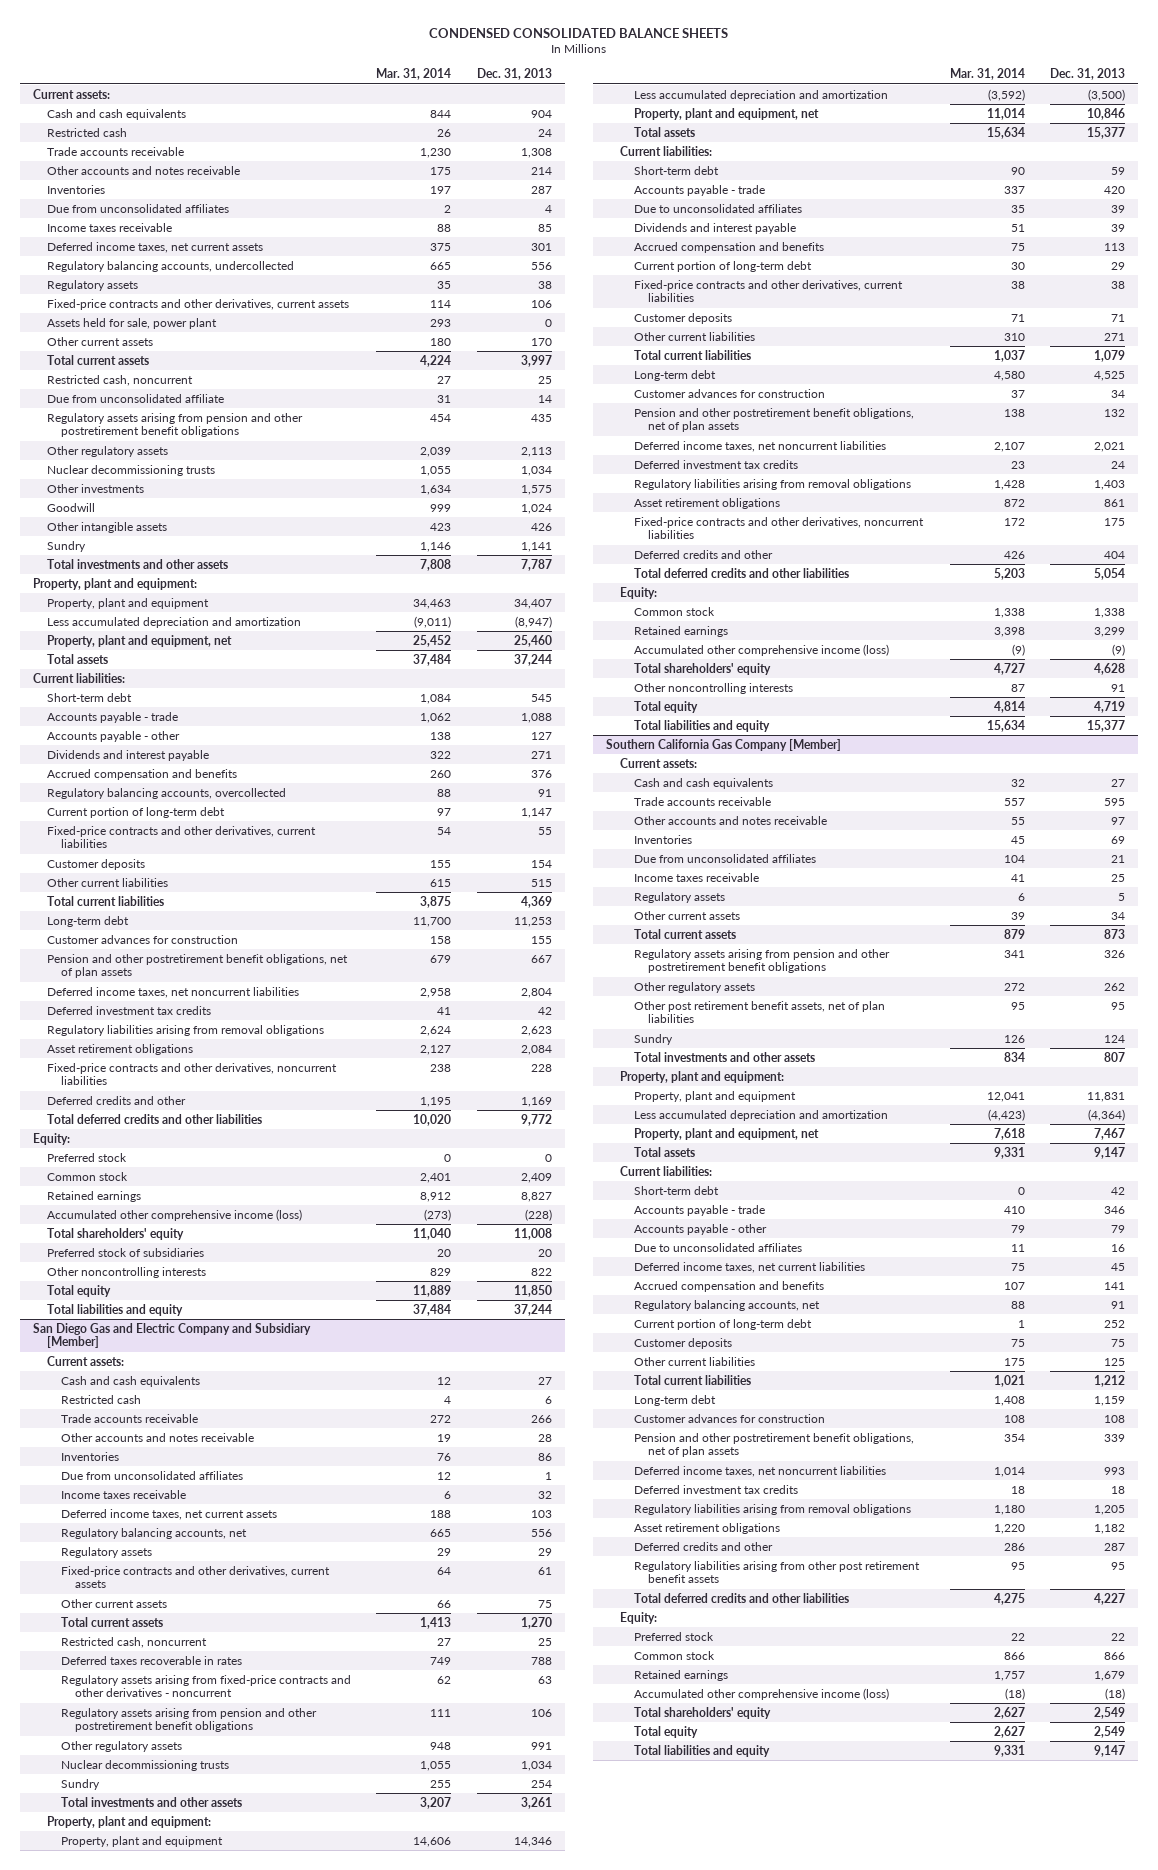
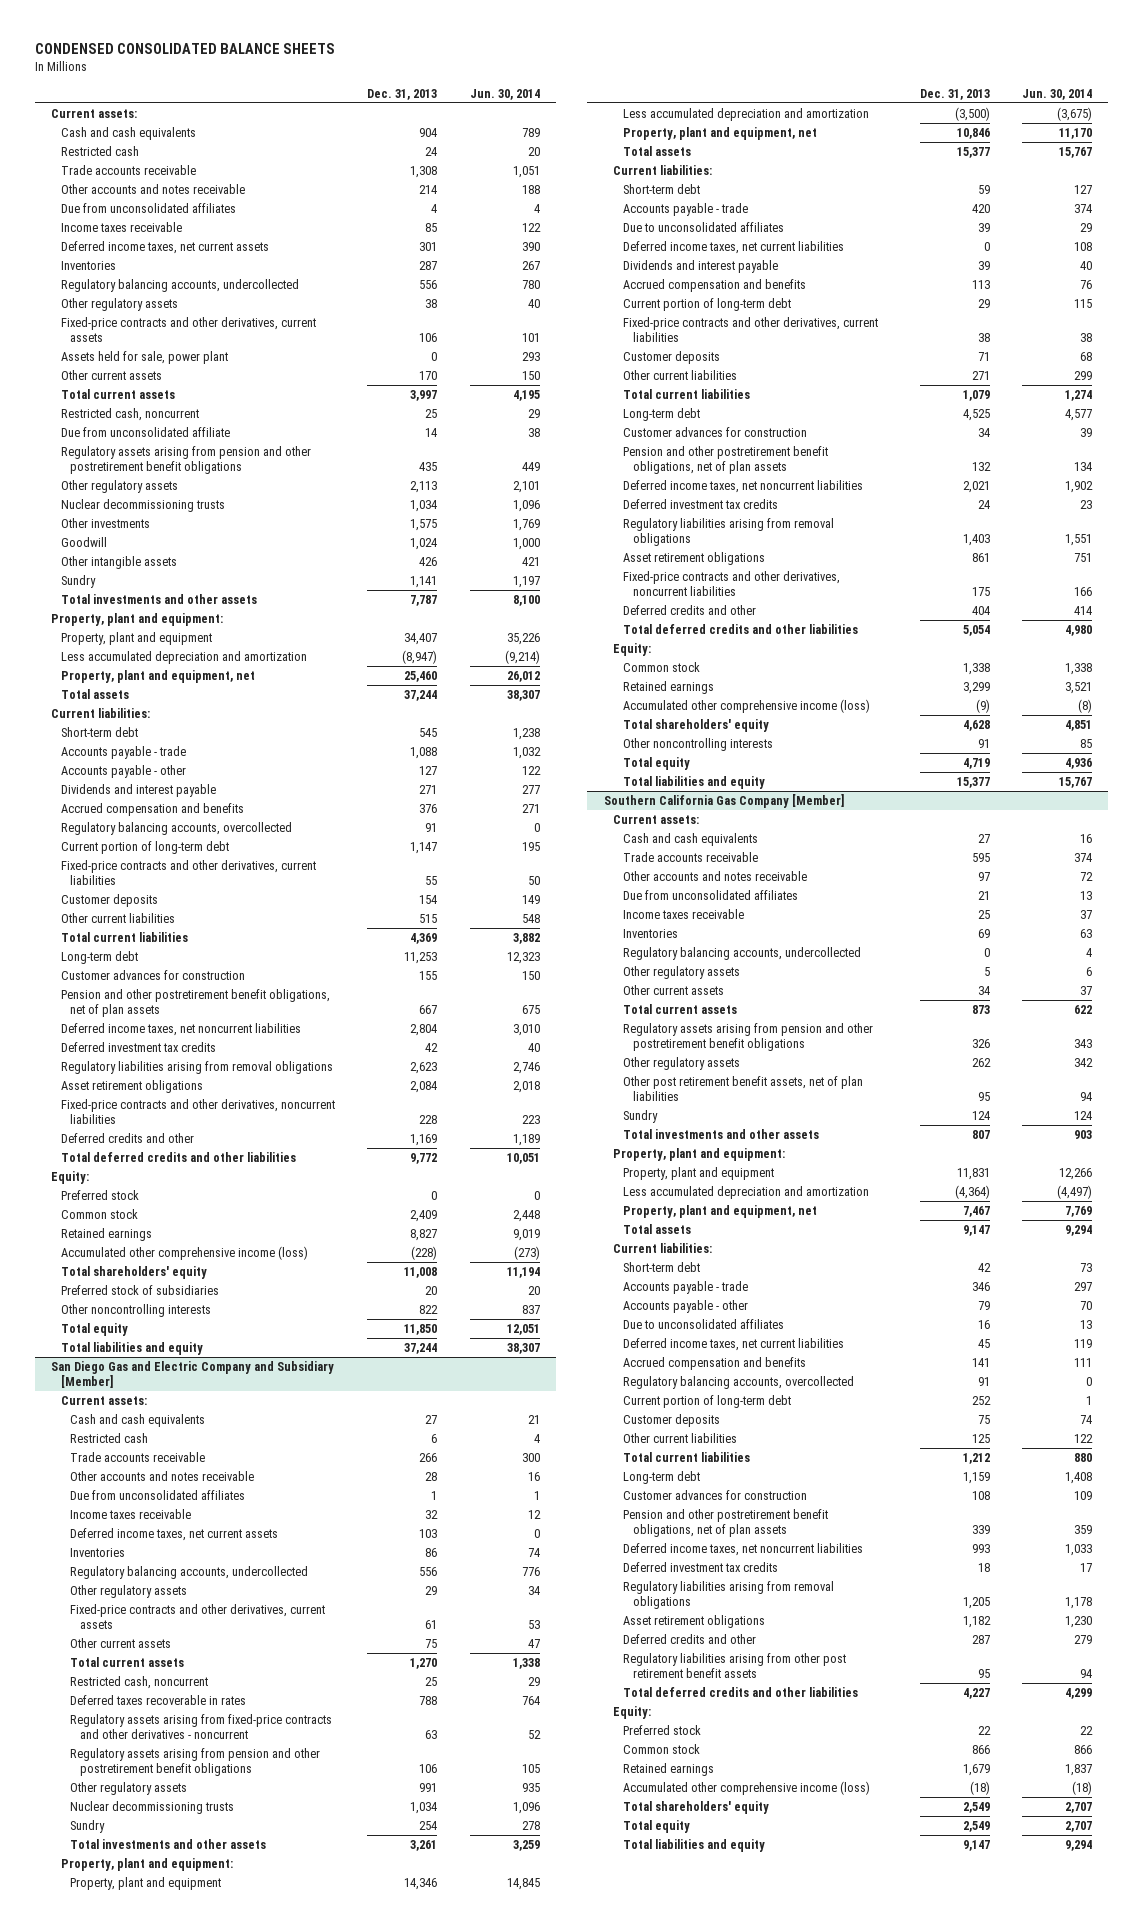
[376,68,452,81] Mar. 31, 2014 -> none
none -> [469,88,540,100] Jun. 30, 2014
[46,184,105,194] Inventories -> [60,260,116,270] Inventories
[46,279,138,291] Regulatory assets -> [60,297,178,311] Other regulatory assets
[60,1451,119,1461] Inventories -> [70,1547,126,1557] Inventories
[60,1527,247,1539] Regulatory balancing accounts, net -> [70,1565,309,1579] Regulatory balancing accounts, undercollected
[60,1546,152,1558] Regulatory assets -> [70,1584,188,1598] Other regulatory assets
none -> [622,240,844,254] Deferred income taxes, net current liabilities
[634,834,693,844] Inventories -> [622,928,678,938] Inventories
none -> [622,946,861,960] Regulatory balancing accounts, undercollected
[634,891,726,903] Regulatory assets -> [622,965,740,979] Other regulatory assets
[634,1299,821,1311] Regulatory balancing accounts, net -> [622,1375,854,1389] Regulatory balancing accounts, overcollected

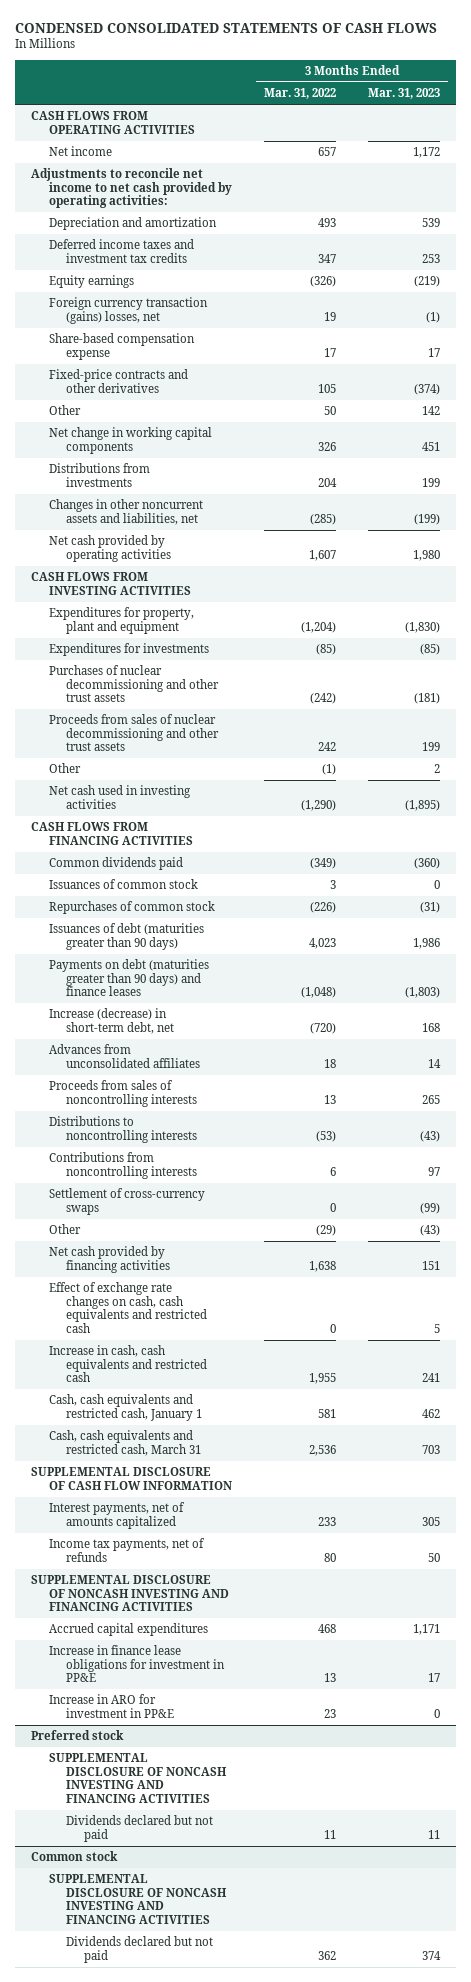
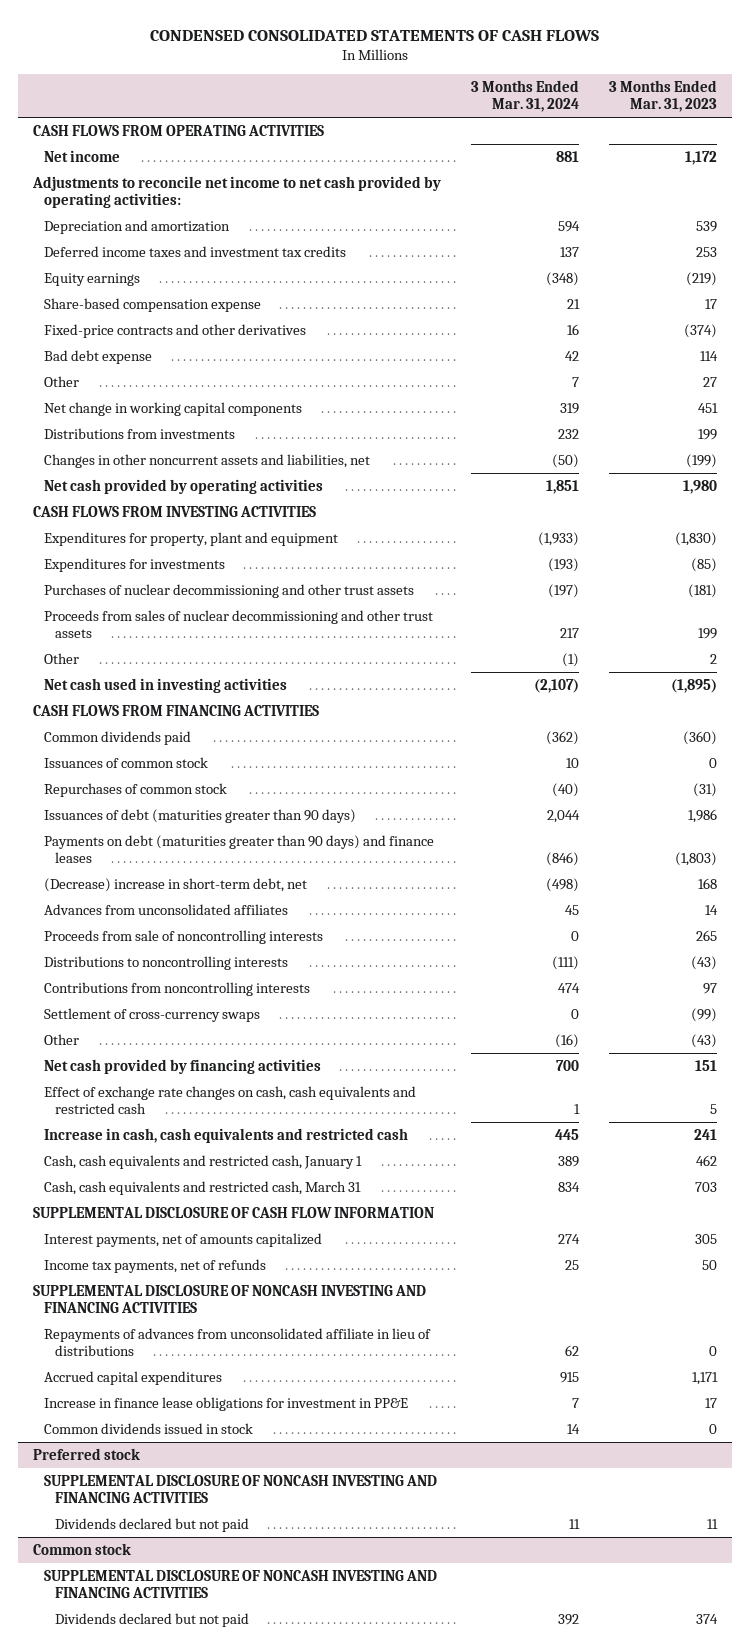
[263,88,336,100] Mar. 31, 2022 -> none
none -> [471,80,580,113] 3 Months Ended Mar. 31, 2024
[48,297,208,324] Foreign currency transaction (gains) losses, net -> none
none -> [44,350,153,365] Bad debt expense
[422,406,441,416] 142 -> [702,377,717,388] 27
[48,1008,175,1034] Increase (decrease) in short-term debt, net -> [44,878,308,893] (Decrease) increase in short-term debt, net
[48,1080,198,1107] Proceeds from sales of noncontrolling interests -> [44,930,324,945] Proceeds from sale of noncontrolling interests
none -> [44,1328,432,1356] Repayments of advances from unconsolidated affiliate in lieu of distributions
[48,1694,175,1718] Increase in ARO for investment in PP&E -> none
none -> [44,1423,254,1435] Common dividends issued in stock

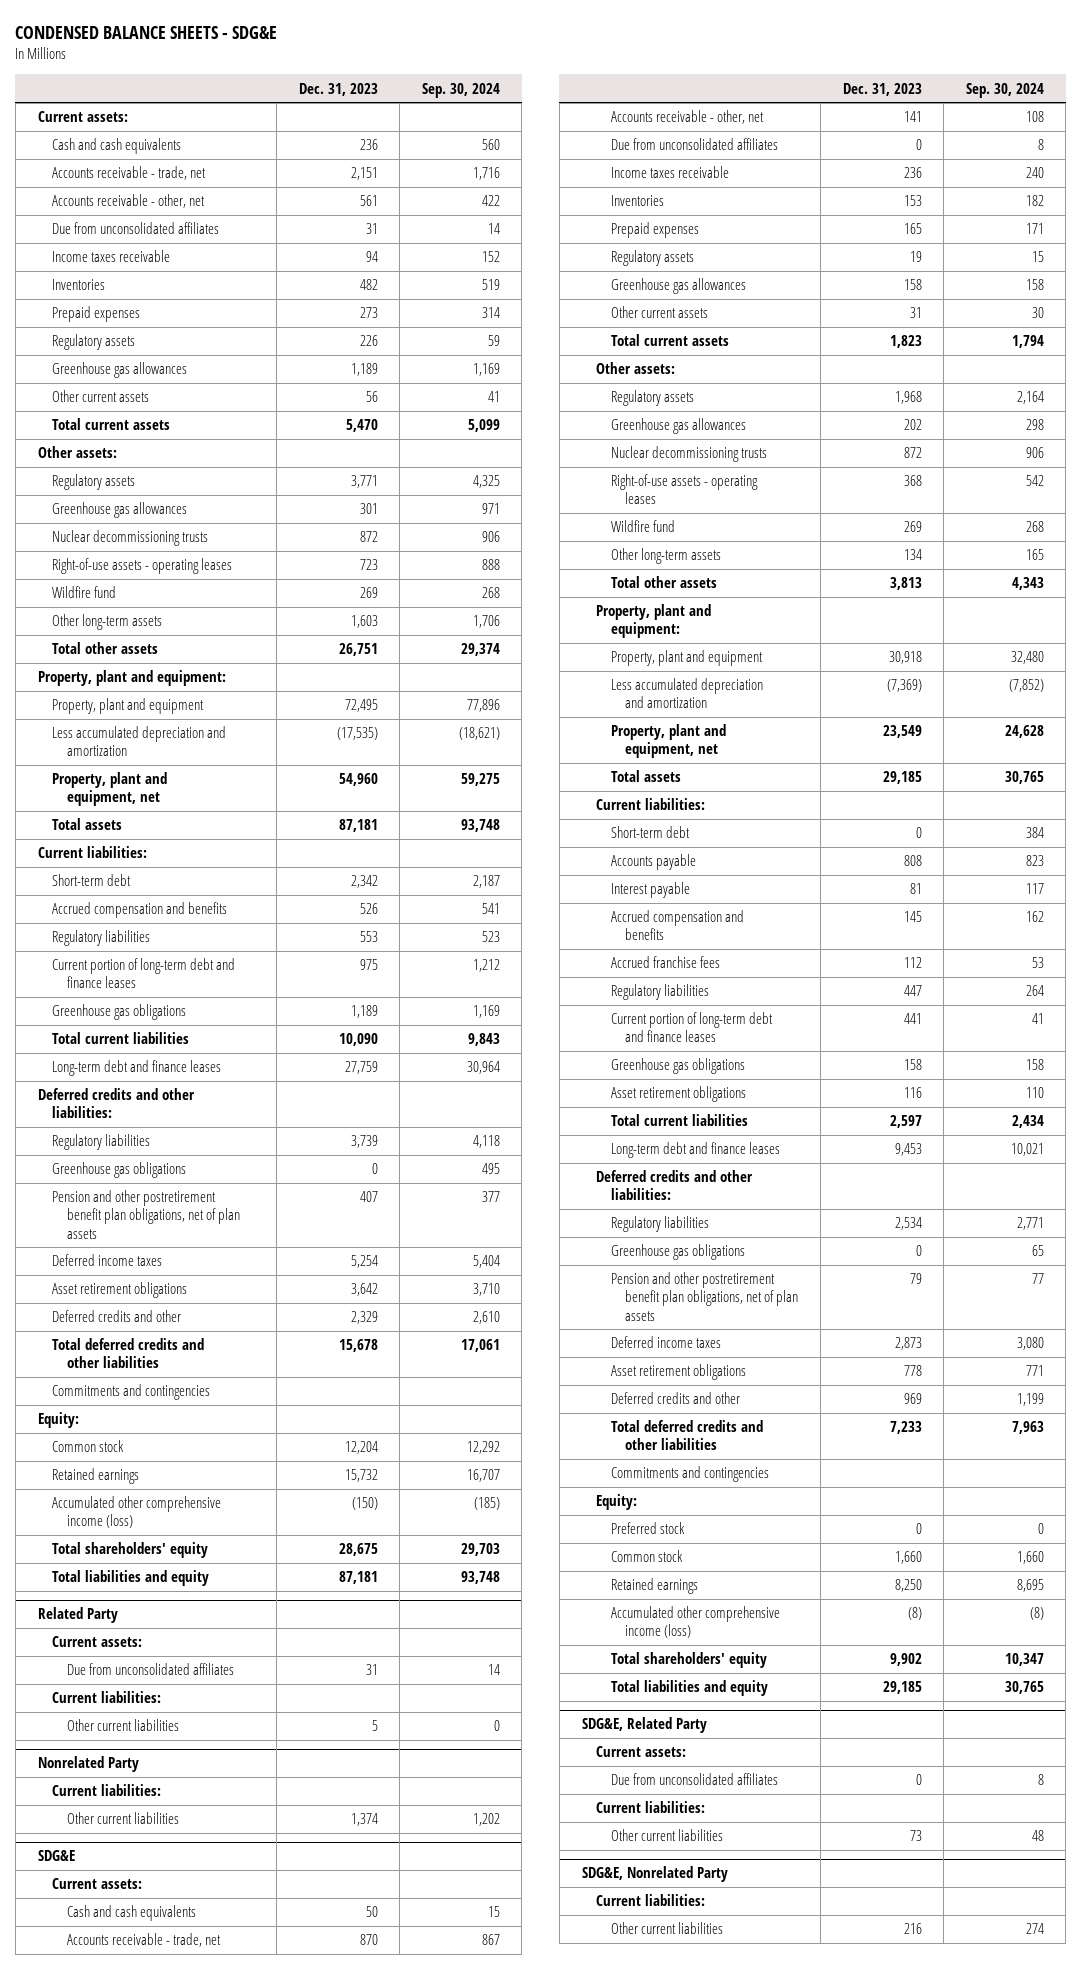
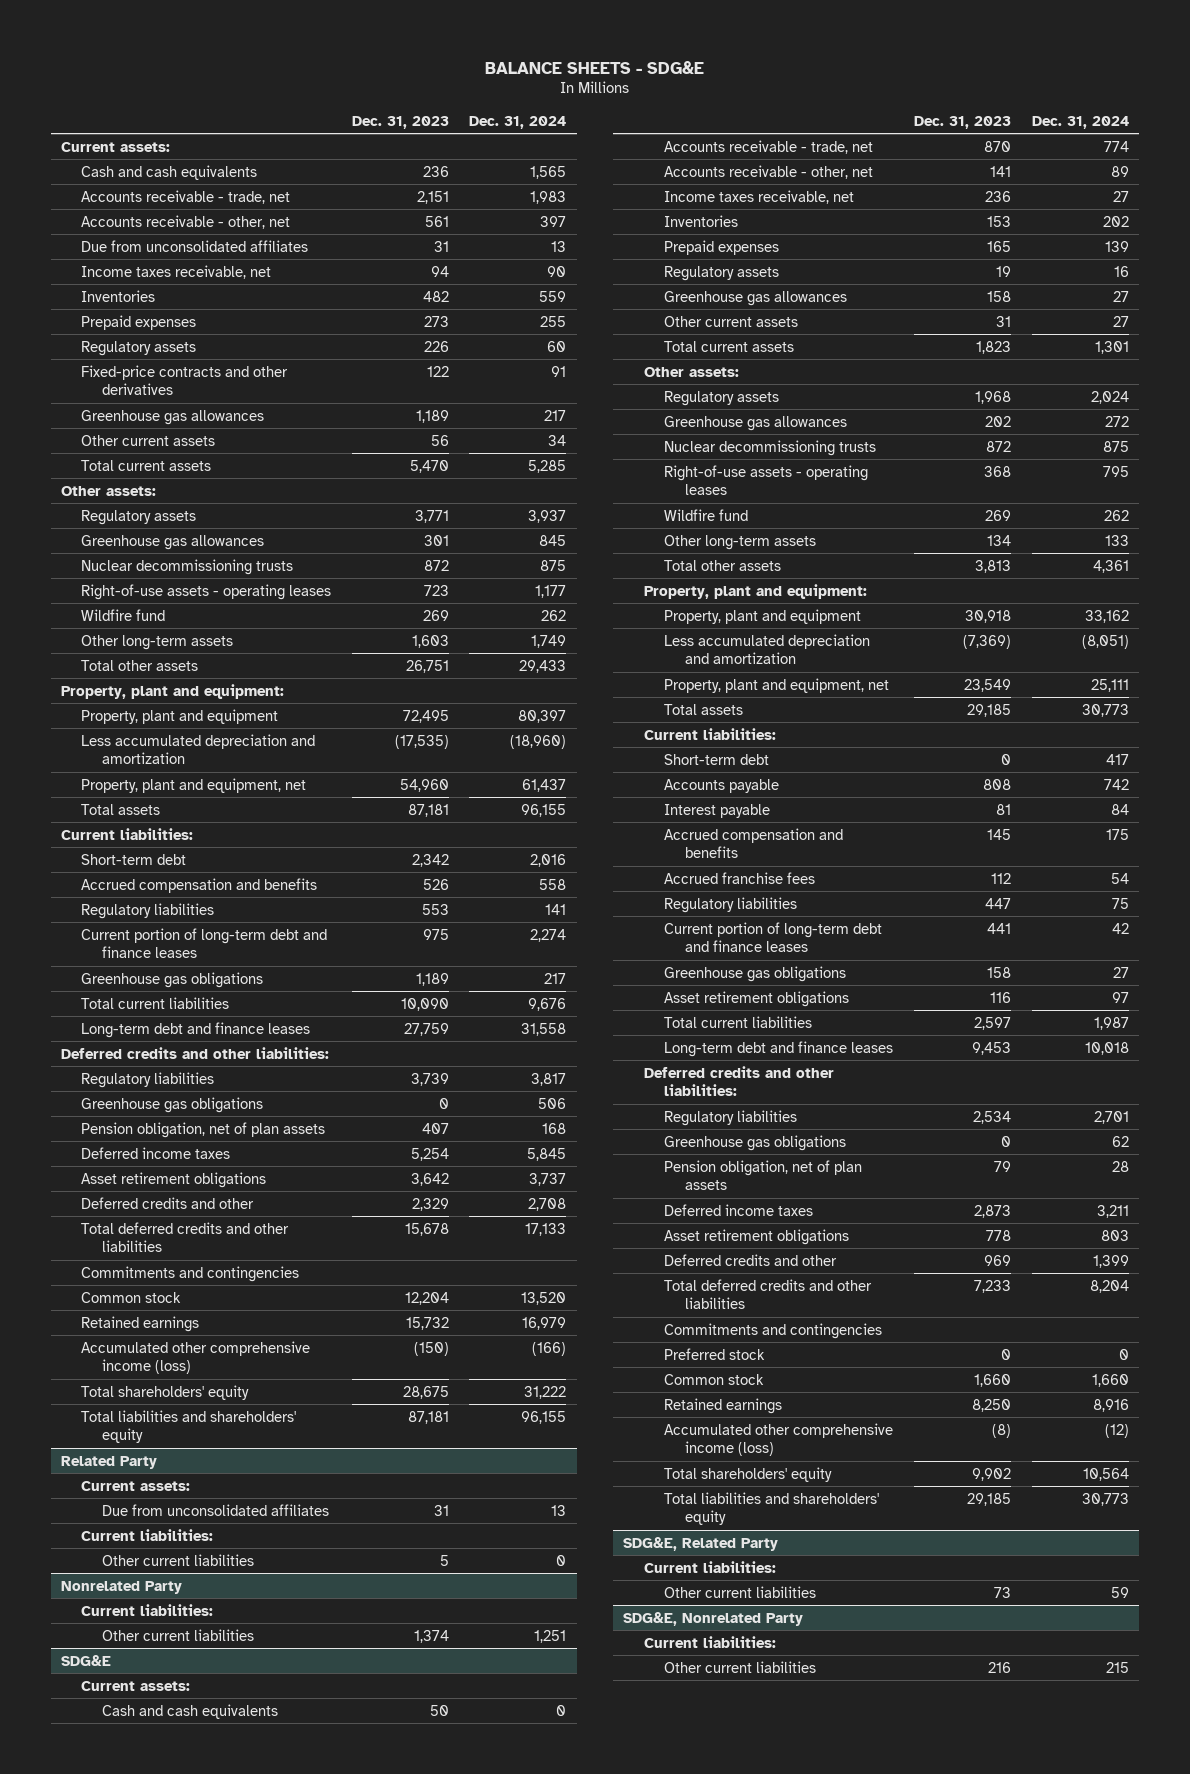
[15,25,278,39] CONDENSED BALANCE SHEETS - SDG&E -> [484,60,704,74] BALANCE SHEETS - SDG&E
[421,82,500,98] Sep. 30, 2024 -> none
none -> [469,115,567,129] Dec. 31, 2024
[52,250,171,263] Income taxes receivable -> [81,264,272,279] Income taxes receivable, net
none -> [81,364,289,396] Fixed-price contracts and other derivatives
[52,1190,240,1239] Pension and other postretirement benefit plan obligations, net of plan assets -> [81,1121,326,1138] Pension obligation, net of plan assets
[37,1412,79,1429] Equity: -> none
[52,1570,210,1587] Total liabilities and equity -> [81,1409,297,1444] Total liabilities and shareholders' equity
[610,138,778,151] Due from unconsolidated affiliates -> none
[610,166,729,179] Income taxes receivable -> [664,189,855,204] Income taxes receivable, net
[610,1272,799,1321] Pension and other postretirement benefit plan obligations, net of plan assets -> [664,1159,863,1191] Pension obligation, net of plan assets
[596,1494,638,1511] Equity: -> none
[610,1680,768,1697] Total liabilities and equity -> [664,1491,880,1526] Total liabilities and shareholders' equity
[596,1746,687,1758] Current assets: -> none
[610,1773,778,1786] Due from unconsolidated affiliates -> none

